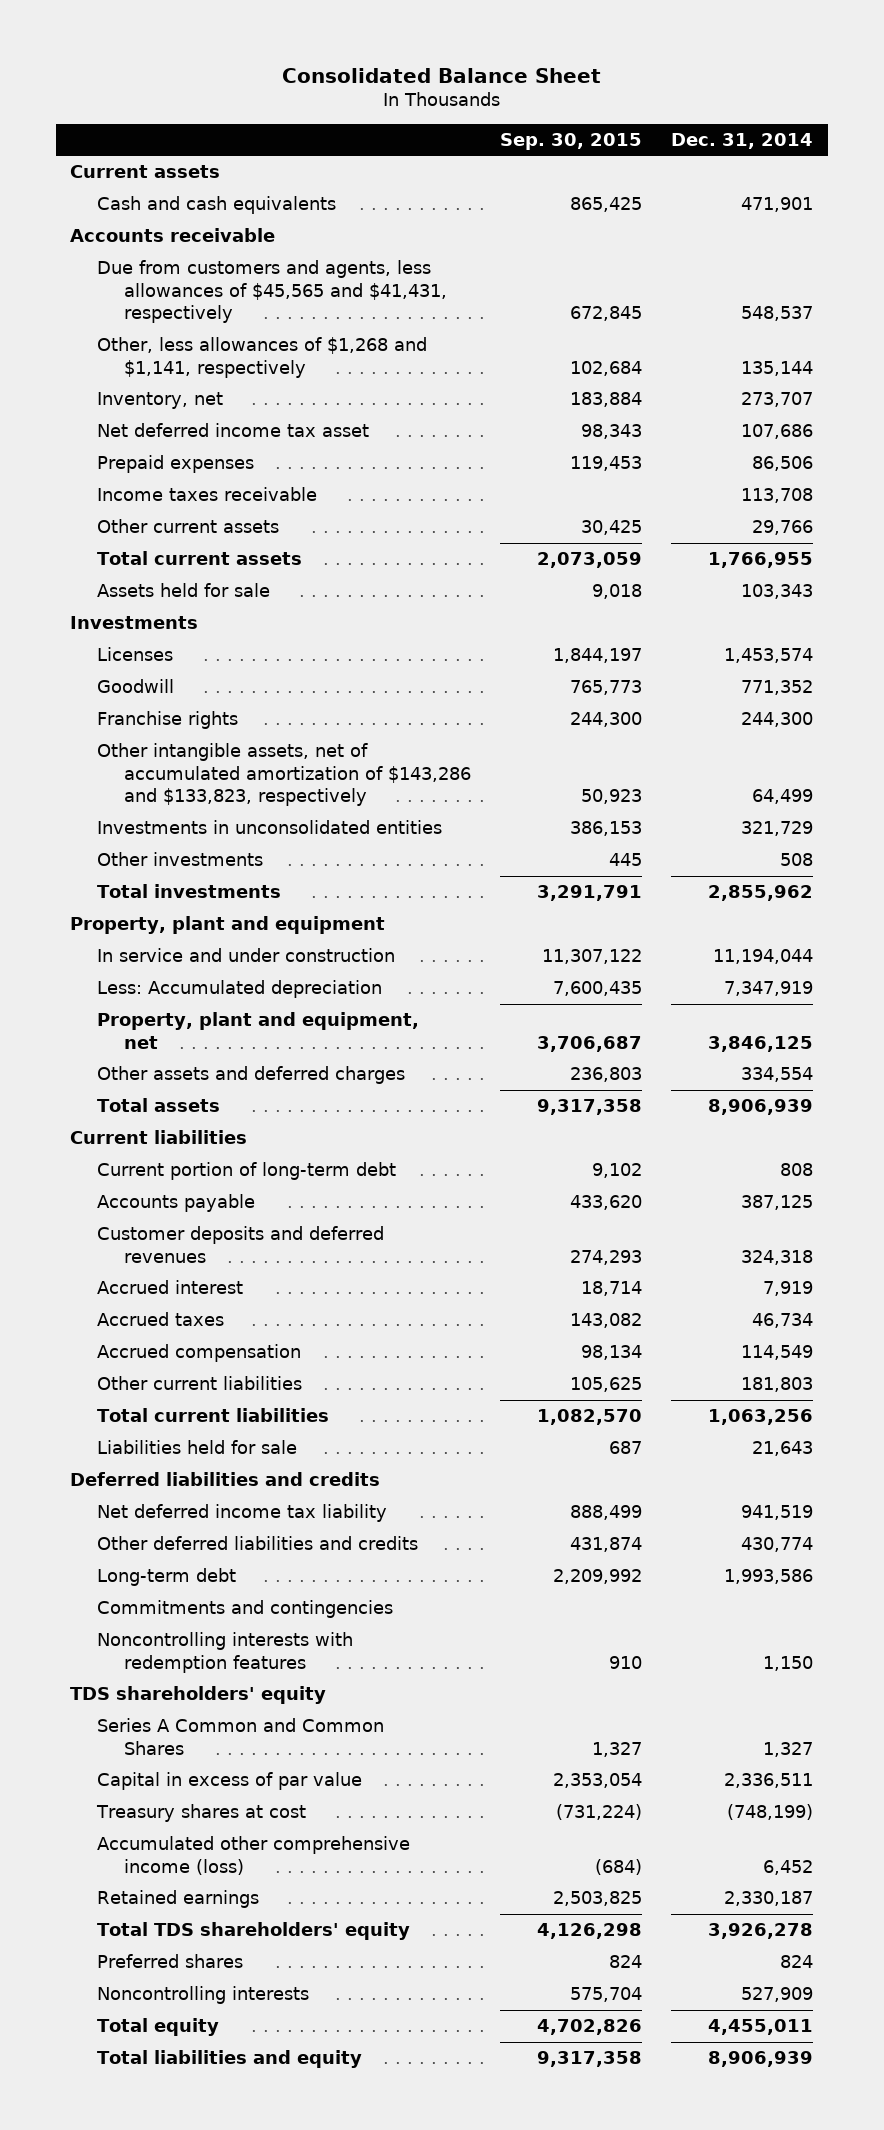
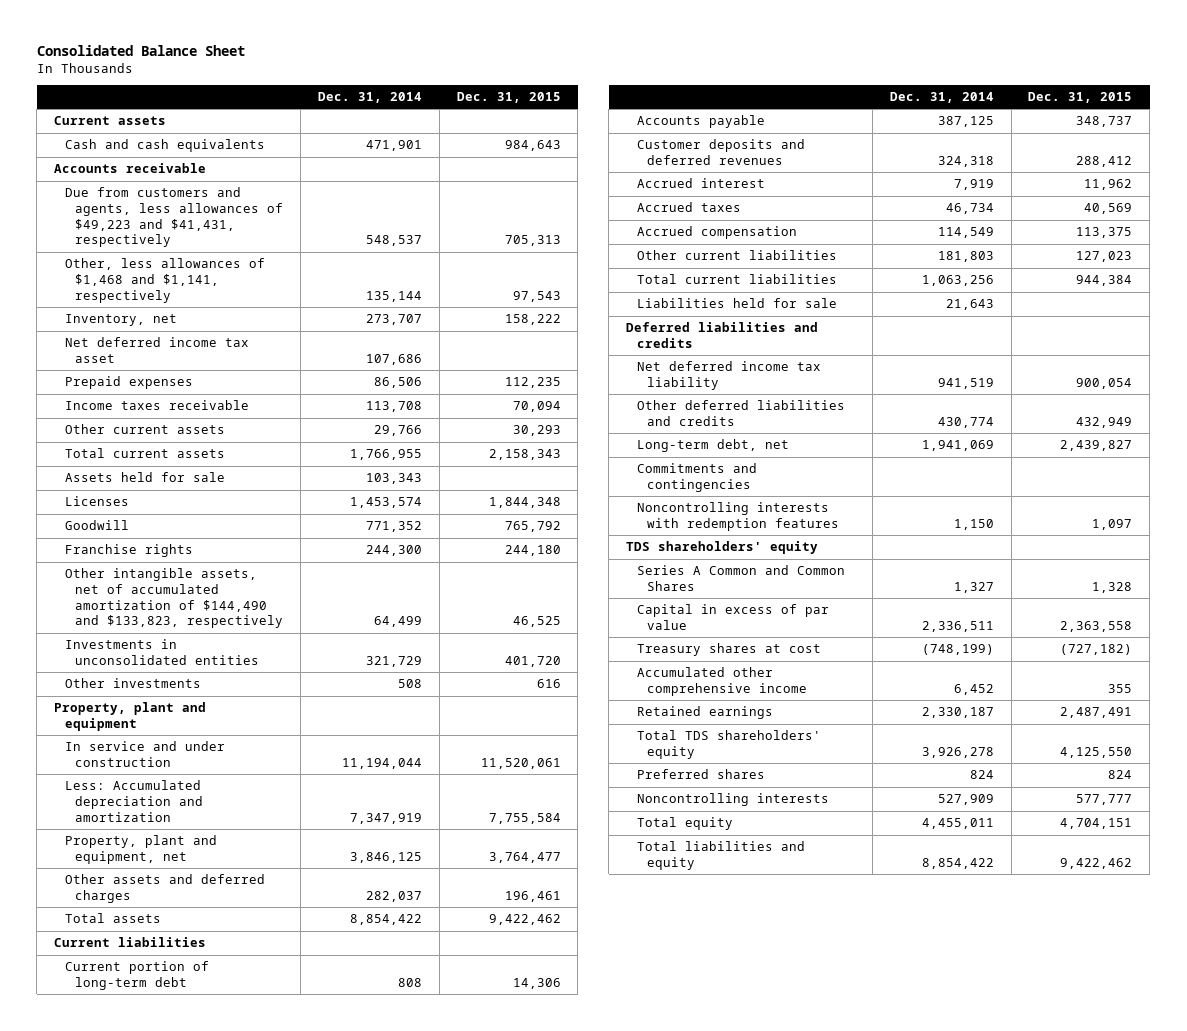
[499,132,642,150] Sep. 30, 2015 -> none
none -> [456,92,561,104] Dec. 31, 2015
[96,260,447,324] Due from customers and agents, less allowances of $45,565 and $41,431, respectively -> [64,187,284,248] Due from customers and agents, less allowances of $49,223 and $41,431, respectively
[96,337,427,378] Other, less allowances of $1,268 and $1,141, respectively -> [64,258,265,303] Other, less allowances of $1,468 and $1,141, respectively
[70,616,199,630] Investments -> none
[96,743,471,807] Other intangible assets, net of accumulated amortization of $143,286 and $133,823, respectively -> [64,568,284,629] Other intangible assets, net of accumulated amortization of $144,490 and $133,823, respectively
[96,884,281,899] Total investments -> none
[96,980,382,999] Less: Accumulated depreciation -> [64,780,204,822] Less: Accumulated depreciation and amortization
[741,1067,814,1083] 334,554 -> [366,890,423,902] 282,037
[708,1099,814,1116] 8,906,939 -> [350,914,423,926] 8,854,422
[96,1568,236,1587] Long-term debt -> [636,439,789,453] Long-term debt, net
[724,1569,814,1585] 1,993,586 -> [921,440,994,452] 1,941,069
[96,1836,410,1875] Accumulated other comprehensive income (loss) -> [636,667,808,696] Accumulated other comprehensive income
[708,2051,814,2068] 8,906,939 -> [921,857,994,869] 8,854,422

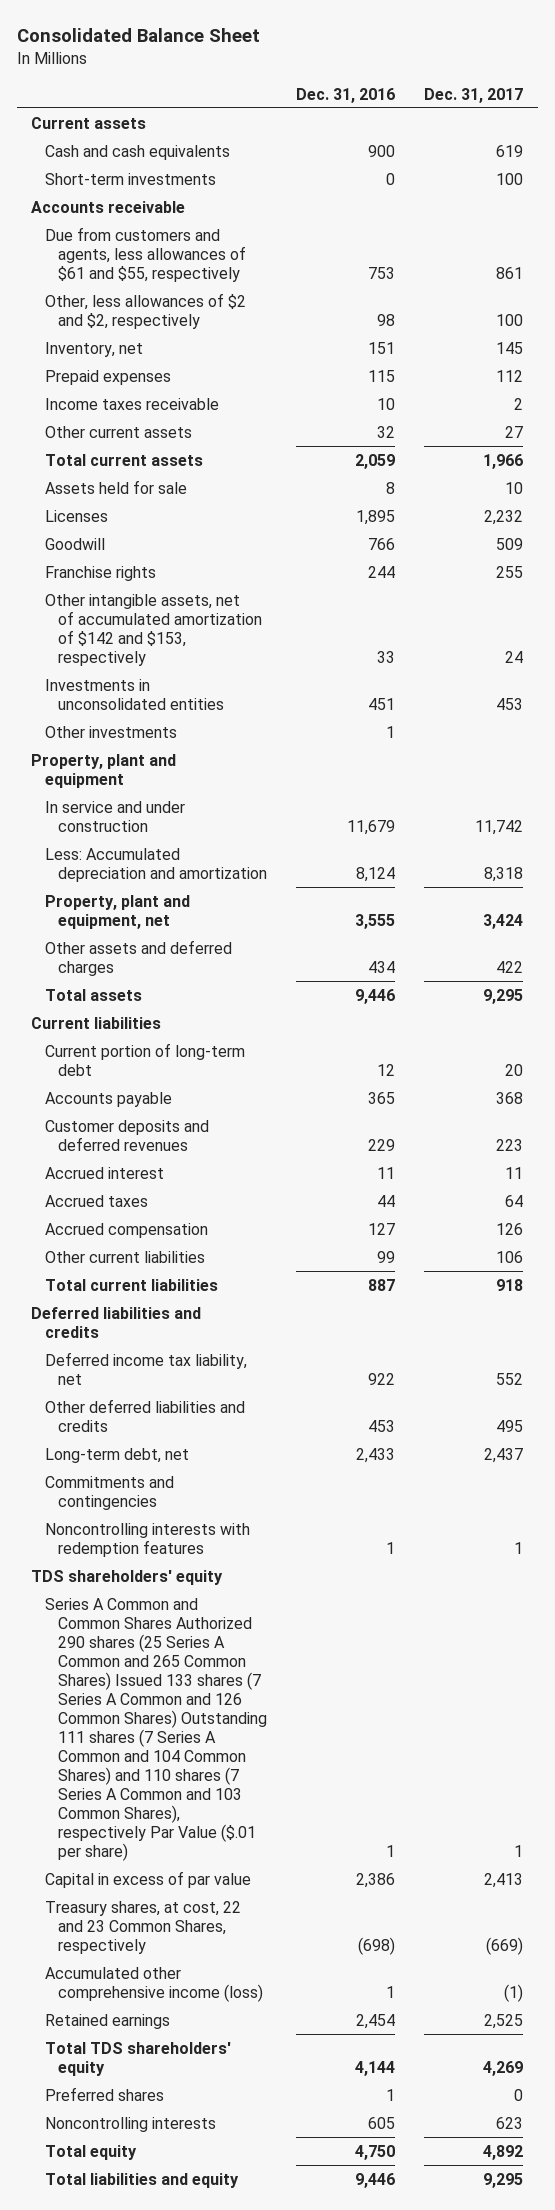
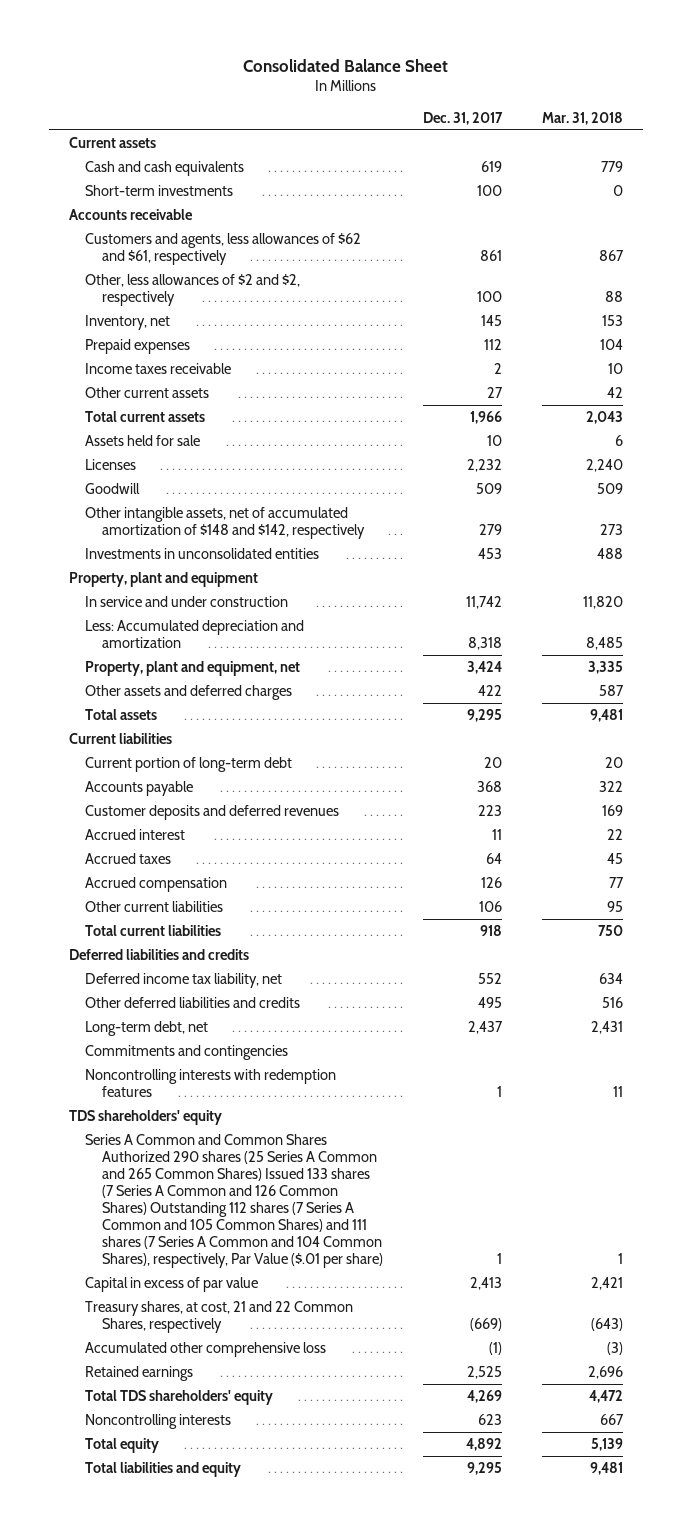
[296,87,396,103] Dec. 31, 2016 -> none
none -> [541,111,623,125] Mar. 31, 2018
[44,226,247,282] Due from customers and agents, less allowances of $61 and $55, respectively -> [85,233,362,266] Customers and agents, less allowances of $62 and $61, respectively
[44,565,156,581] Franchise rights -> none
[44,593,263,666] Other intangible assets, net of accumulated amortization of $142 and $153, respectively -> [85,507,365,540] Other intangible assets, net of accumulated amortization of $148 and $142, respectively
[505,650,524,663] 24 -> [478,524,502,536] 279
[44,725,177,738] Other investments -> none
[44,1597,268,1861] Series A Common and Common Shares Authorized 290 shares (25 Series A Common and 265 Common Shares) Issued 133 shares (7 Series A Common and 126 Common Shares) Outstanding 111 shares (7 Series A Common and 104 Common Shares) and 110 shares (7 Series A Common and 103 Common Shares), respectively Par Value ($.01 per share) -> [85,1134,383,1268] Series A Common and Common Shares Authorized 290 shares (25 Series A Common and 265 Common Shares) Issued 133 shares (7 Series A Common and 126 Common Shares) Outstanding 112 shares (7 Series A Common and 105 Common Shares) and 111 shares (7 Series A Common and 104 Common Shares), respectively, Par Value ($.01 per share)
[44,1900,241,1954] Treasury shares, at cost, 22 and 23 Common Shares, respectively -> [85,1301,354,1334] Treasury shares, at cost, 21 and 22 Common Shares, respectively
[44,1966,264,2002] Accumulated other comprehensive income (loss) -> [85,1342,327,1358] Accumulated other comprehensive loss
[44,2086,164,2101] Preferred shares -> none

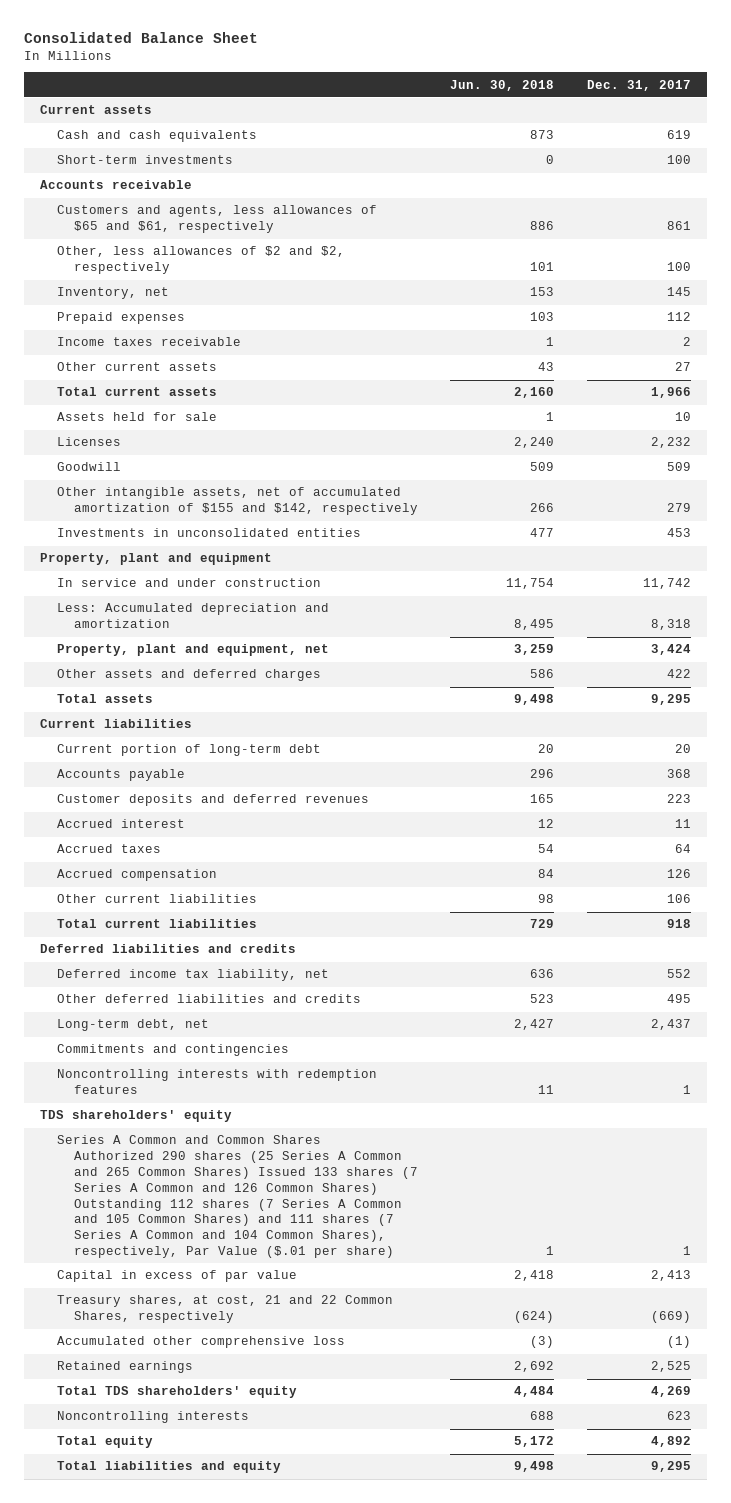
[541,111,623,125] Mar. 31, 2018 -> none
none -> [450,79,555,91] Jun. 30, 2018
[85,233,362,266] Customers and agents, less allowances of $62 and $61, respectively -> [56,205,377,234] Customers and agents, less allowances of $65 and $61, respectively
[85,507,365,540] Other intangible assets, net of accumulated amortization of $148 and $142, respectively -> [56,487,418,516] Other intangible assets, net of accumulated amortization of $155 and $142, respectively

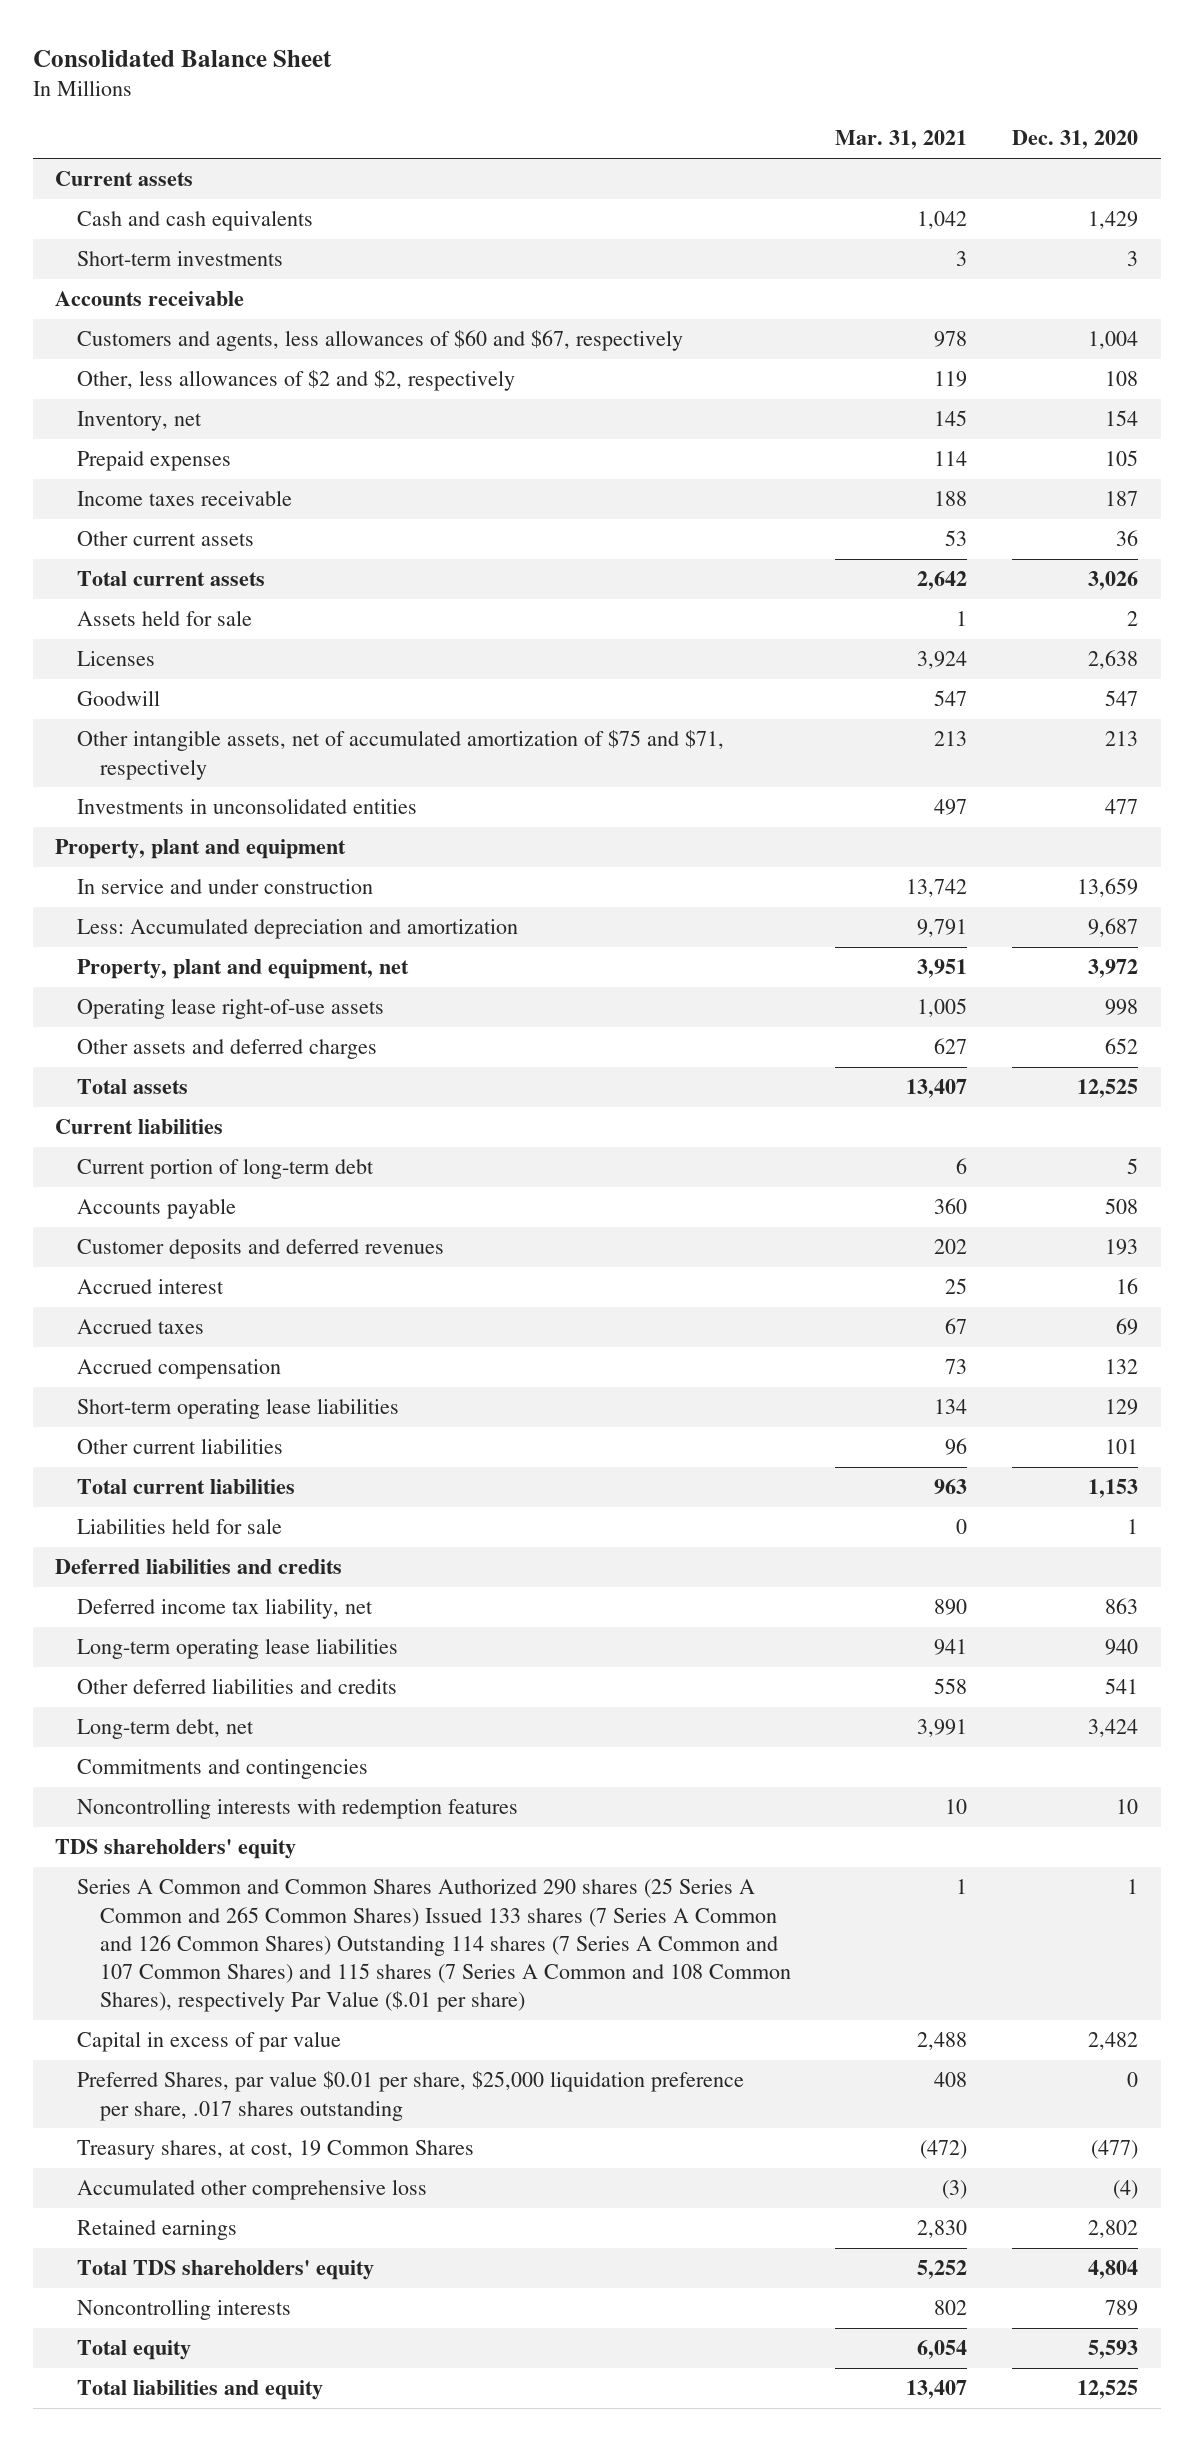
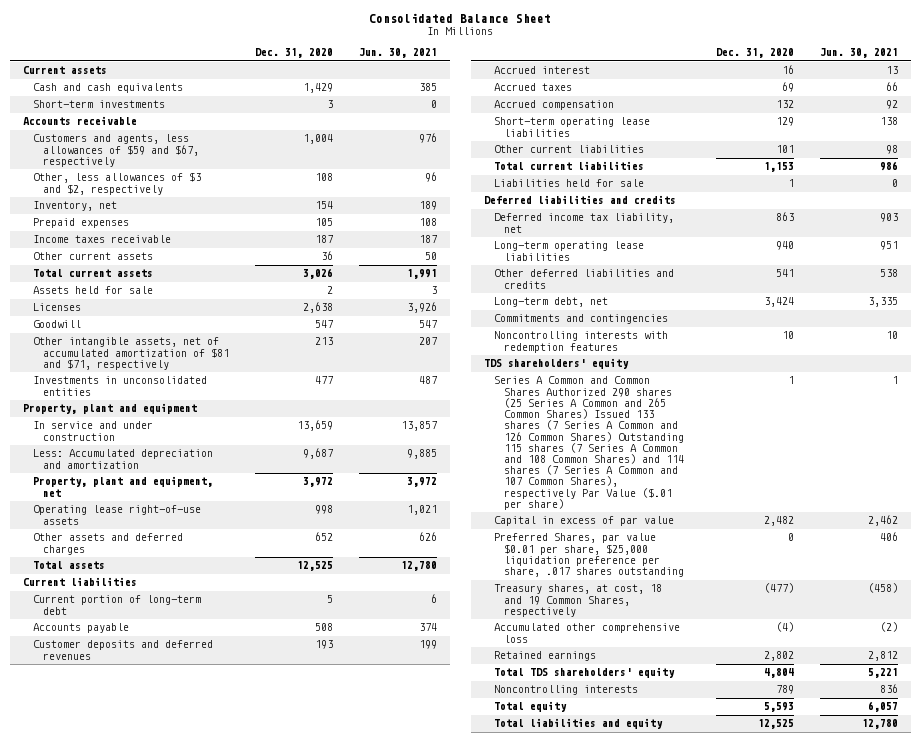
[835,130,968,150] Mar. 31, 2021 -> none
none -> [358,48,437,59] Jun. 30, 2021
[77,330,684,352] Customers and agents, less allowances of $60 and $67, respectively -> [32,134,199,167] Customers and agents, less allowances of $59 and $67, respectively
[77,370,516,392] Other, less allowances of $2 and $2, respectively -> [32,172,201,195] Other, less allowances of $3 and $2, respectively
[77,730,725,780] Other intangible assets, net of accumulated amortization of $75 and $71, respectively -> [32,337,229,370] Other intangible assets, net of accumulated amortization of $81 and $71, respectively
[77,1878,791,2013] Series A Common and Common Shares Authorized 290 shares (25 Series A Common and 265 Common Shares) Issued 133 shares (7 Series A Common and 126 Common Shares) Outstanding 114 shares (7 Series A Common and 107 Common Shares) and 115 shares (7 Series A Common and 108 Common Shares), respectively Par Value ($.01 per share) -> [494,376,685,510] Series A Common and Common Shares Authorized 290 shares (25 Series A Common and 265 Common Shares) Issued 133 shares (7 Series A Common and 126 Common Shares) Outstanding 115 shares (7 Series A Common and 108 Common Shares) and 114 shares (7 Series A Common and 107 Common Shares), respectively Par Value ($.01 per share)
[77,2140,475,2161] Treasury shares, at cost, 19 Common Shares -> [494,584,663,617] Treasury shares, at cost, 18 and 19 Common Shares, respectively

